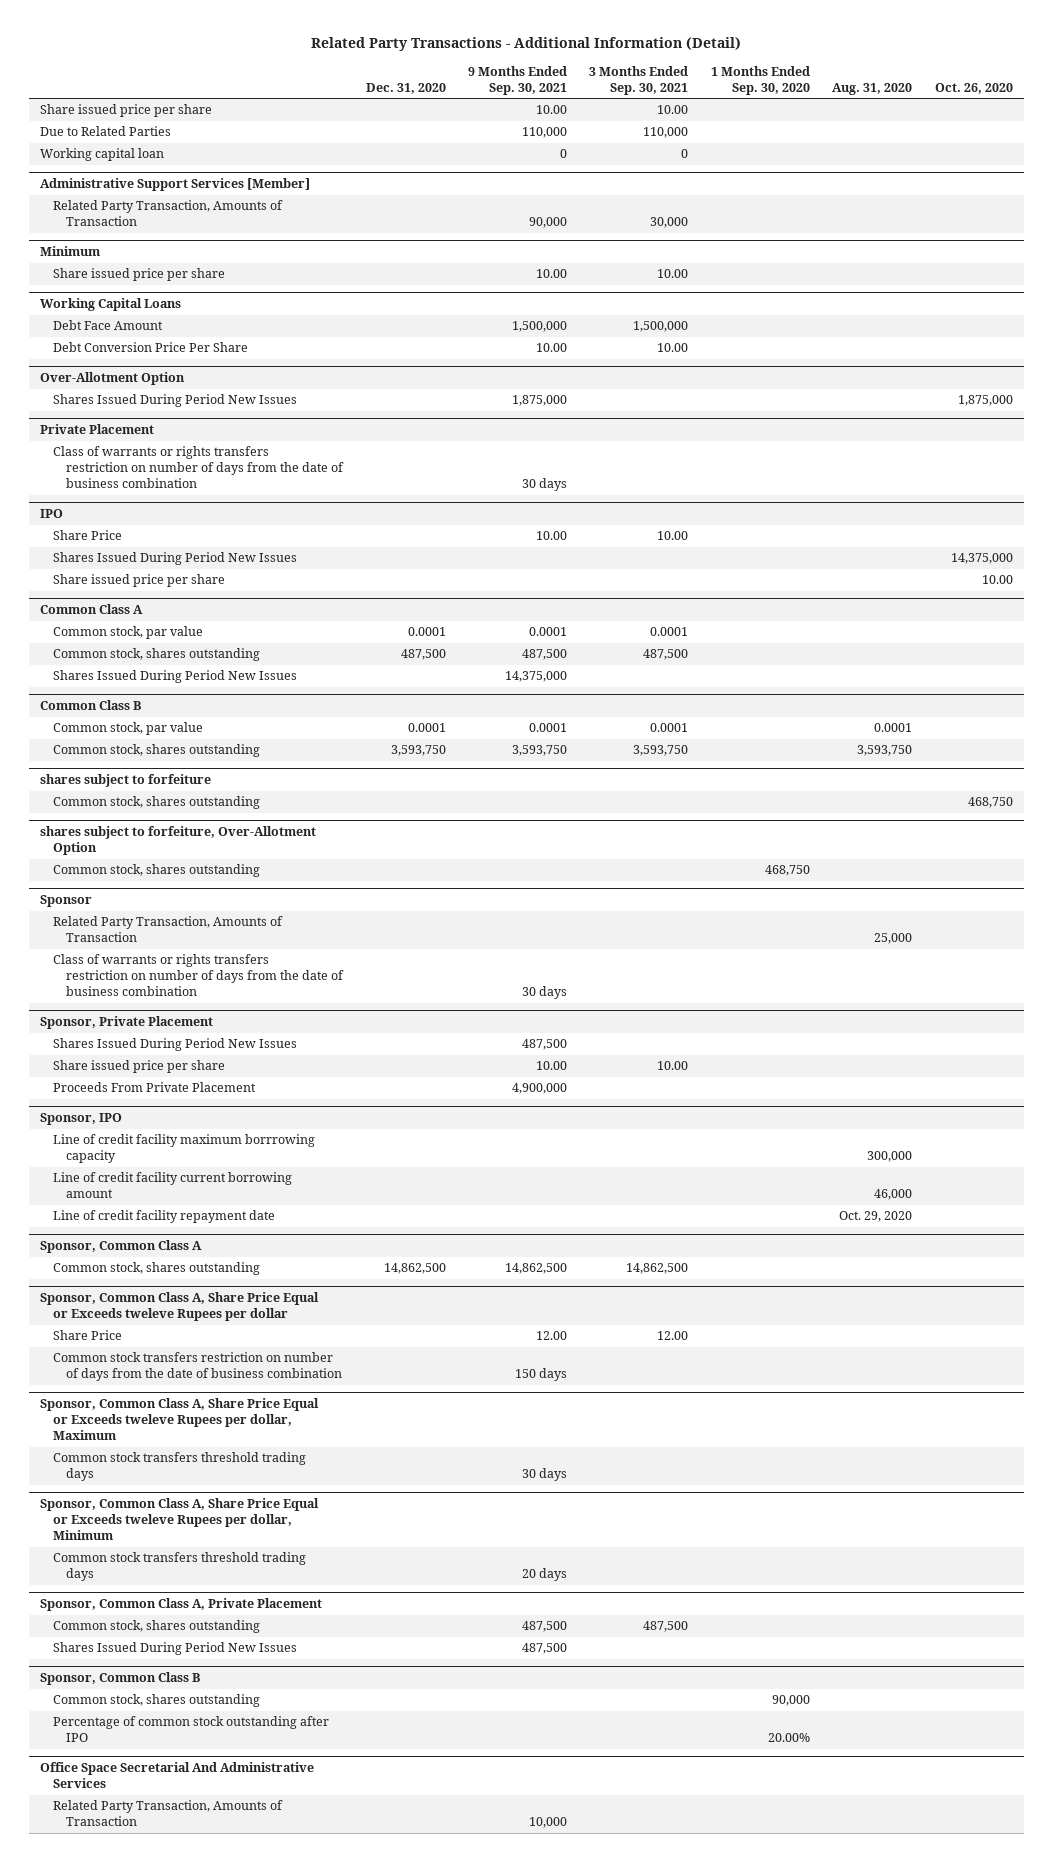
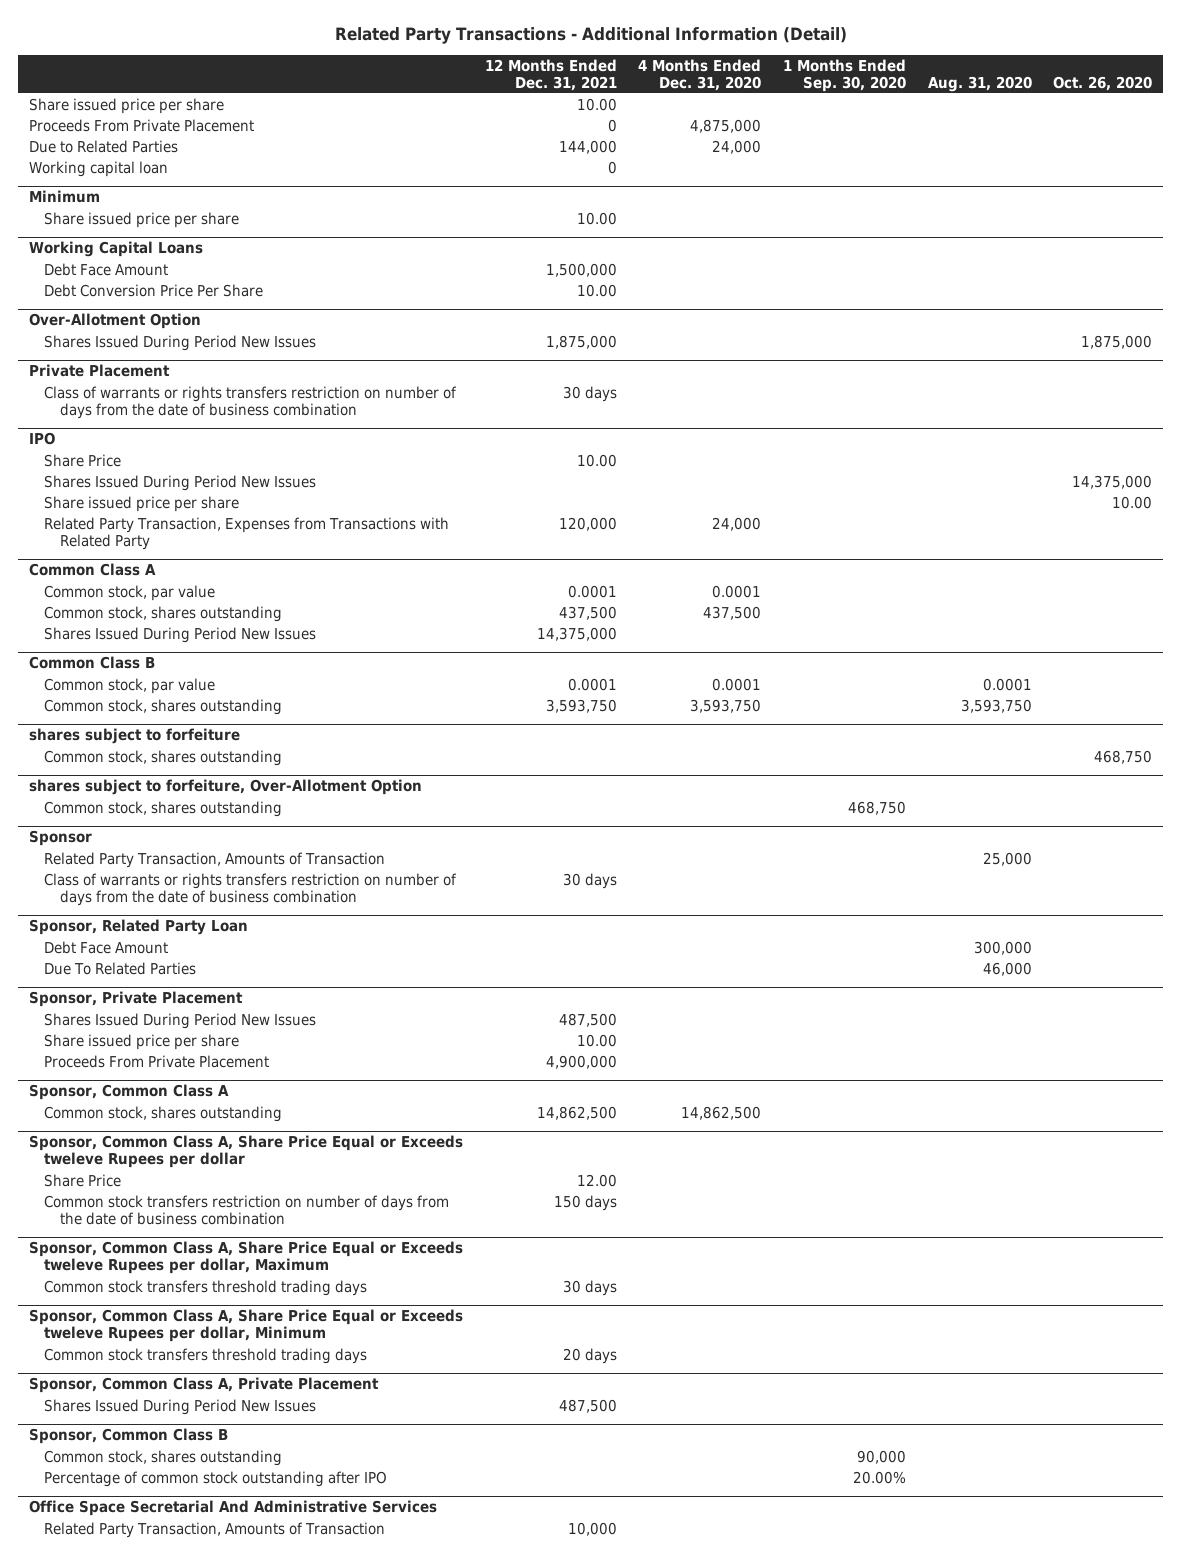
[365,82,446,94] Dec. 31, 2020 -> none
[467,65,567,95] 9 Months Ended Sep. 30, 2021 -> none
[589,65,689,95] 3 Months Ended Sep. 30, 2021 -> none
none -> [484,58,617,91] 12 Months Ended Dec. 31, 2021
none -> [638,58,762,91] 4 Months Ended Dec. 31, 2020
none -> [28,118,254,132] Proceeds From Private Placement
[40,178,311,192] Administrative Support Services [Member] -> none
[53,200,284,227] Related Party Transaction, Amounts of Transaction -> none
none -> [44,516,450,550] Related Party Transaction, Expenses from Transactions with Related Party
none -> [28,919,248,936] Sponsor, Related Party Loan
none -> [44,940,169,954] Debt Face Amount
none -> [44,961,197,975] Due To Related Parties
[40,1113,123,1126] Sponsor, IPO -> none
[53,1134,316,1164] Line of credit facility maximum borrrowing capacity -> none
[53,1172,293,1199] Line of credit facility current borrowing amount -> none
[53,1210,276,1224] Line of credit facility repayment date -> none
[53,1620,261,1634] Common stock, shares outstanding -> none

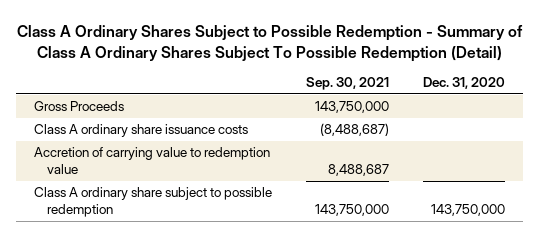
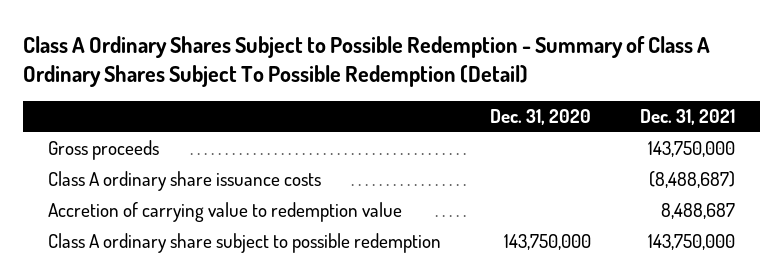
[306,77,390,91] Sep. 30, 2021 -> none
none -> [640,109,736,126] Dec. 31, 2021
[33,101,124,112] Gross Proceeds -> [47,140,159,161] Gross proceeds

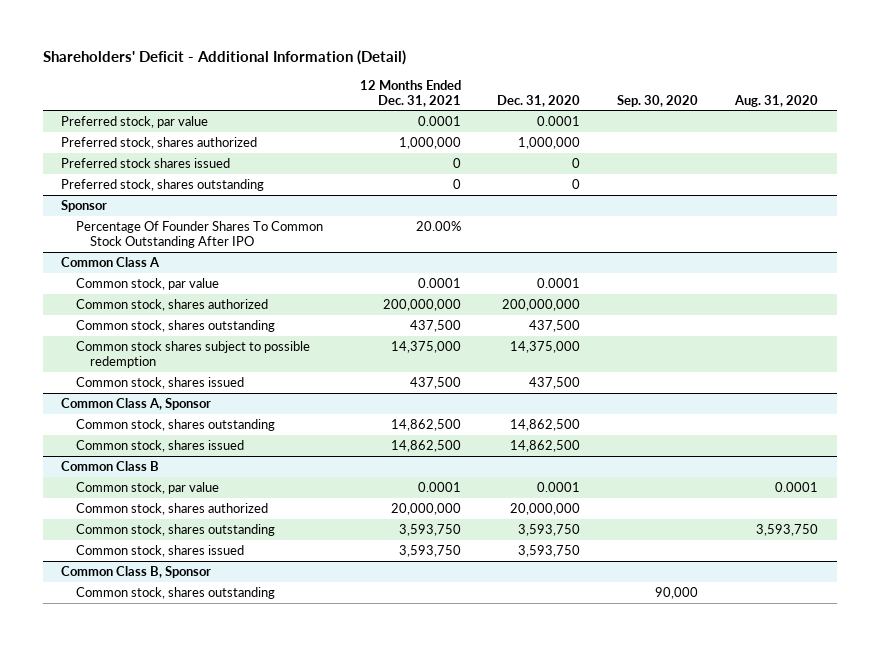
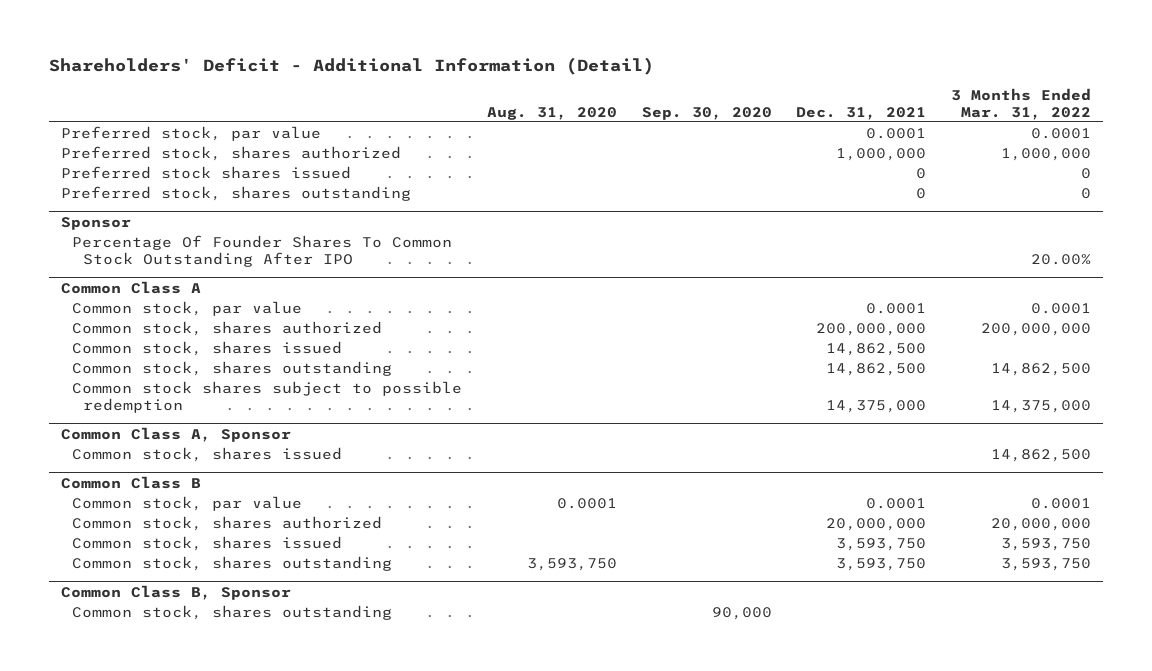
[359,79,461,107] 12 Months Ended Dec. 31, 2021 -> none
[497,94,581,107] Dec. 31, 2020 -> none
none -> [796,106,927,120] Dec. 31, 2021
none -> [951,87,1092,120] 3 Months Ended Mar. 31, 2022
[75,376,244,389] Common stock, shares issued -> [72,341,343,357] Common stock, shares issued
[75,418,275,431] Common stock, shares outstanding -> none
[75,523,275,536] Common stock, shares outstanding -> [72,556,393,572] Common stock, shares outstanding

